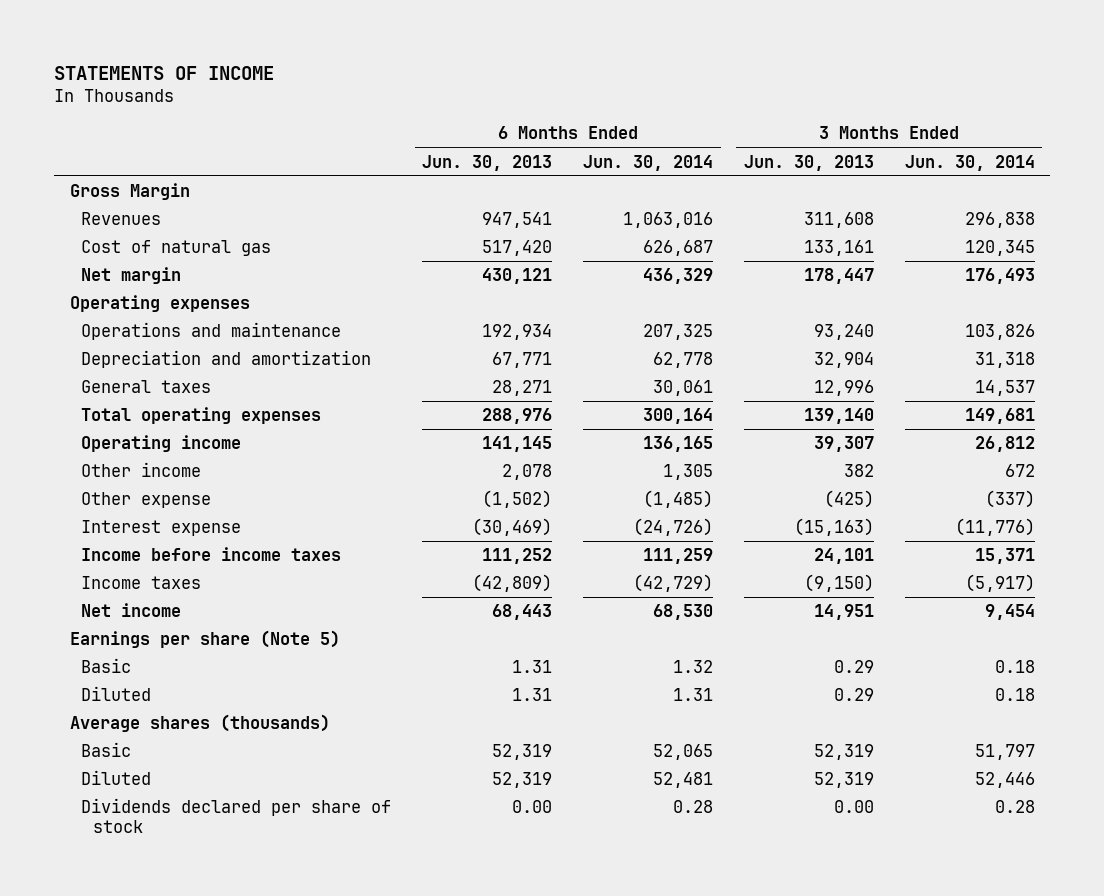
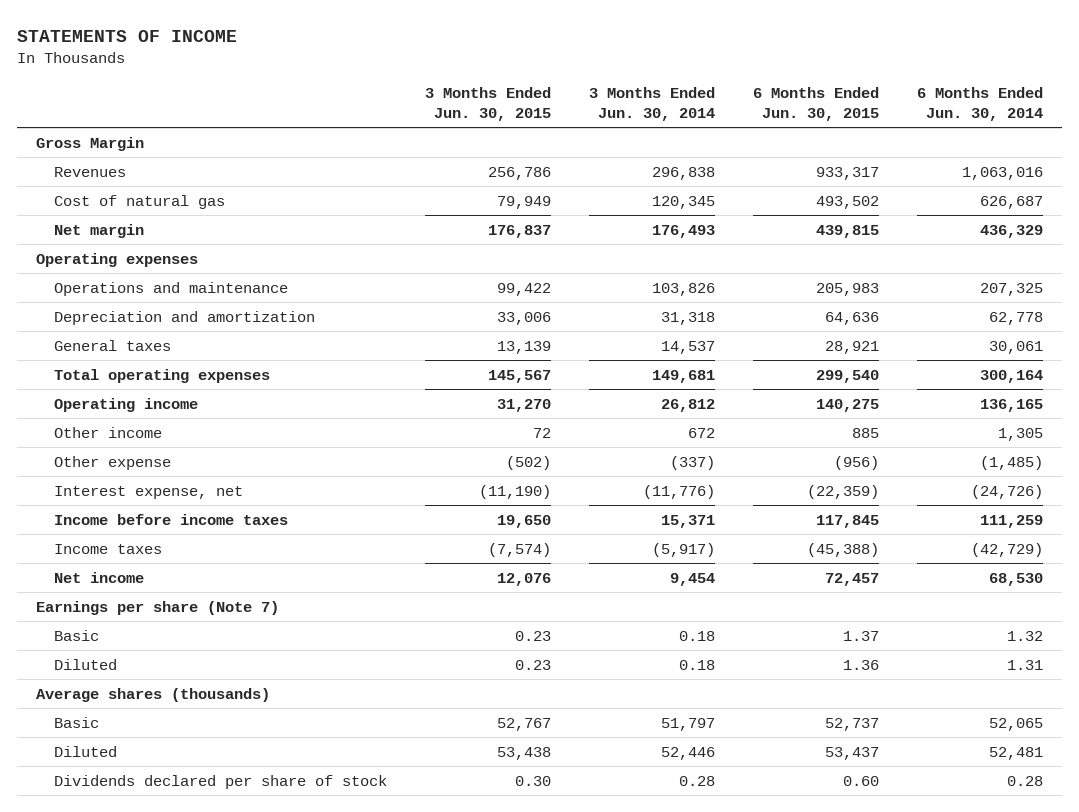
[422,154,553,171] Jun. 30, 2013 -> none
[743,154,874,171] Jun. 30, 2013 -> none
none -> [424,87,551,121] 3 Months Ended Jun. 30, 2015
none -> [752,87,879,121] 6 Months Ended Jun. 30, 2015
[81,520,242,537] Interest expense -> [53,485,243,499] Interest expense, net
[69,630,340,649] Earnings per share (Note 5) -> [36,600,280,615] Earnings per share (Note 7)

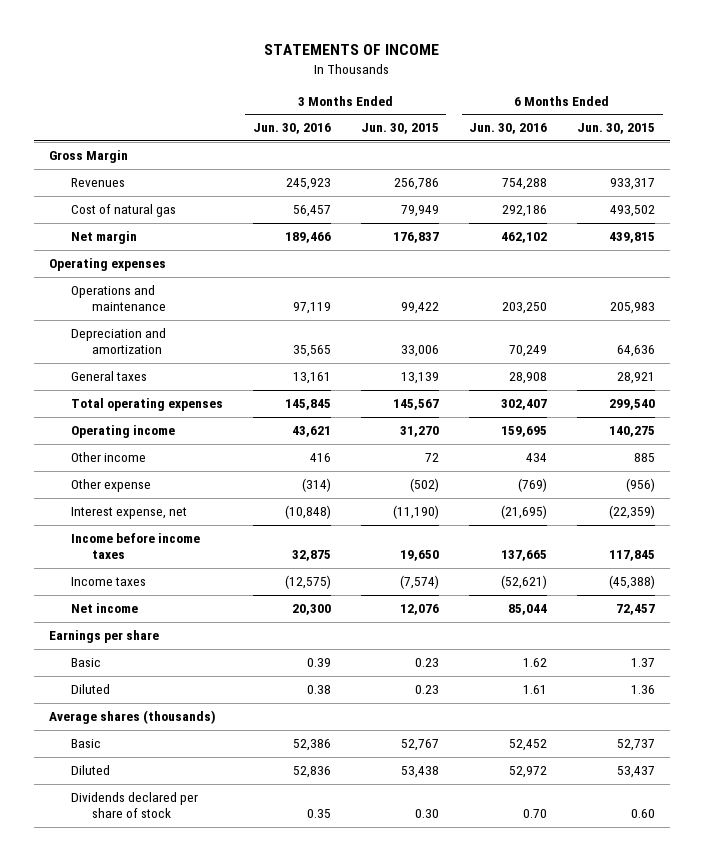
[588,87,715,121] 3 Months Ended Jun. 30, 2014 -> none
[917,87,1044,121] 6 Months Ended Jun. 30, 2014 -> none
none -> [252,123,331,135] Jun. 30, 2016
none -> [469,123,548,135] Jun. 30, 2016
[36,600,280,615] Earnings per share (Note 7) -> [49,630,160,644] Earnings per share

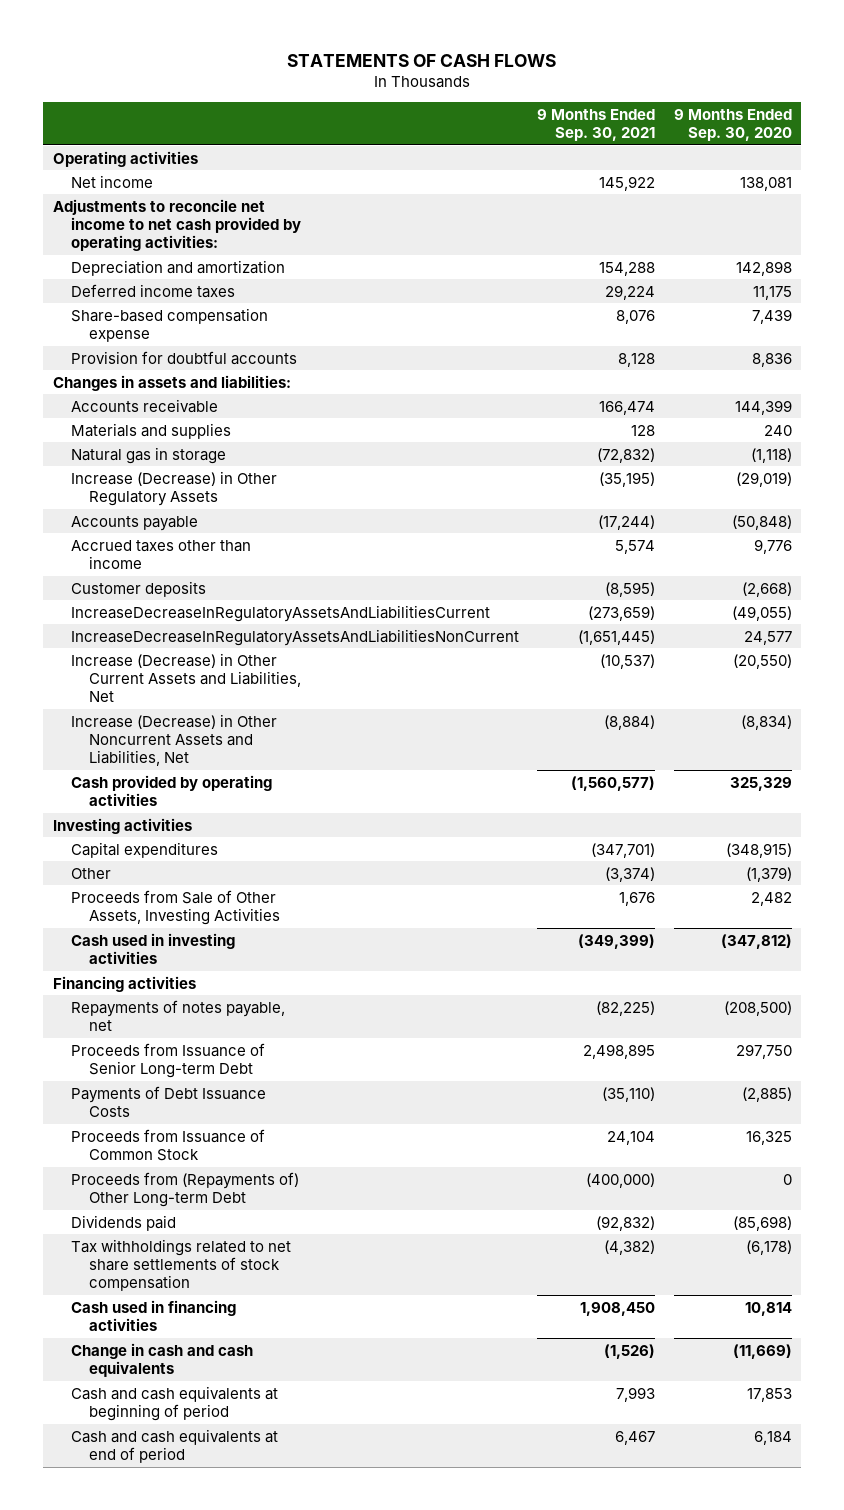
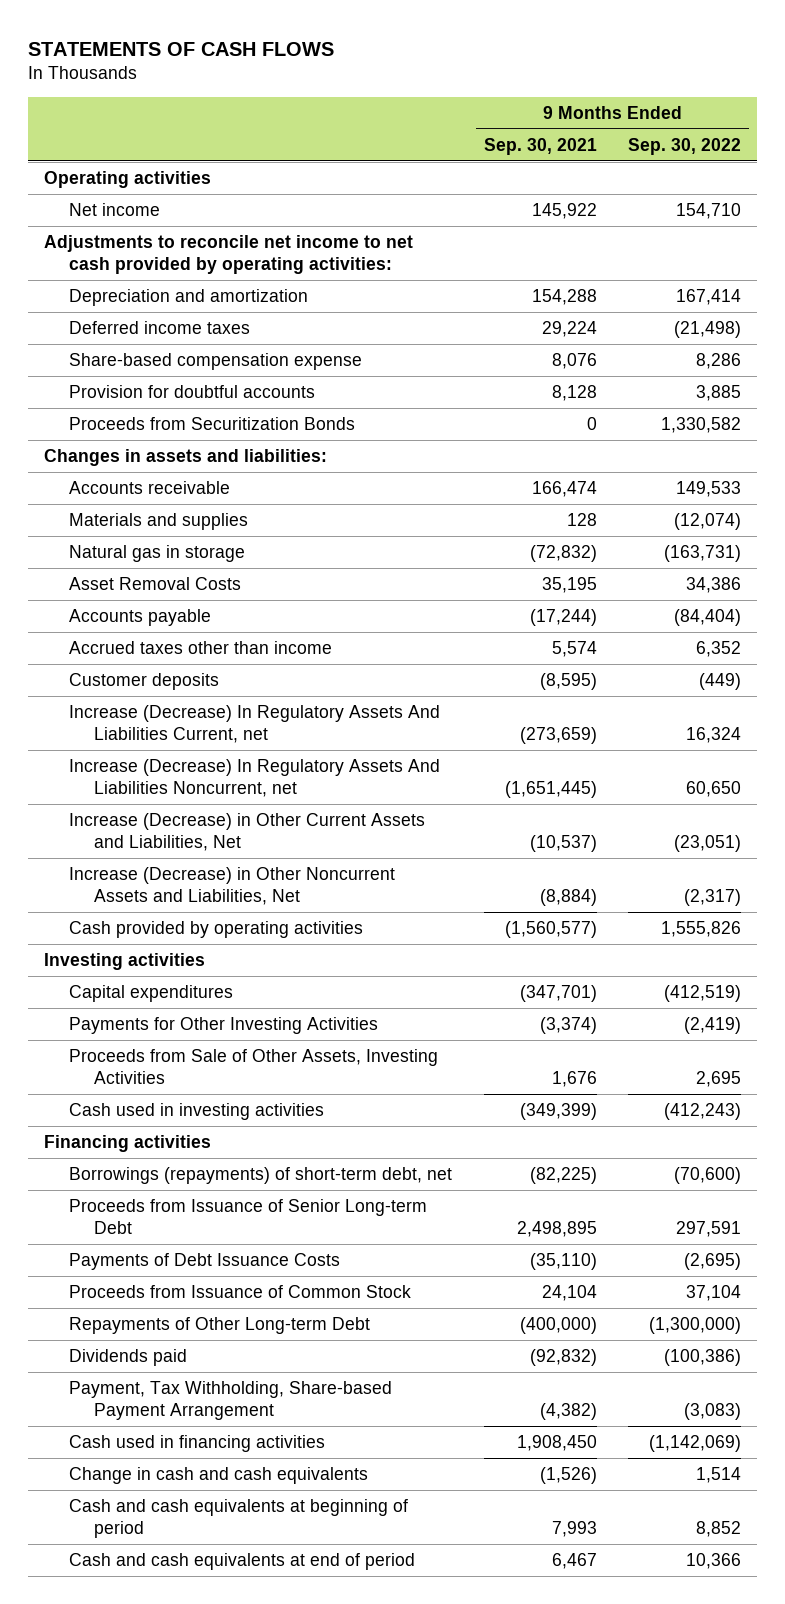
[673,108,792,141] 9 Months Ended Sep. 30, 2020 -> none
none -> [628,137,742,155] Sep. 30, 2022
none -> [69,417,356,431] Proceeds from Securitization Bonds
[70,470,277,507] Increase (Decrease) in Other Regulatory Assets -> none
none -> [69,577,242,591] Asset Removal Costs
[70,604,490,622] IncreaseDecreaseInRegulatoryAssetsAndLiabilitiesCurrent -> [69,705,441,744] Increase (Decrease) In Regulatory Assets And Liabilities Current, net
[70,628,519,646] IncreaseDecreaseInRegulatoryAssetsAndLiabilitiesNonCurrent -> [69,759,441,798] Increase (Decrease) In Regulatory Assets And Liabilities Noncurrent, net
[70,867,111,879] Other -> [69,1017,379,1035] Payments for Other Investing Activities
[70,999,285,1032] Repayments of notes payable, net -> [69,1167,453,1185] Borrowings (repayments) of short-term debt, net
[70,1171,299,1208] Proceeds from (Repayments of) Other Long-term Debt -> [69,1317,371,1335] Repayments of Other Long-term Debt
[70,1238,291,1292] Tax withholdings related to net share settlements of stock compensation -> [69,1381,393,1421] Payment, Tax Withholding, Share-based Payment Arrangement

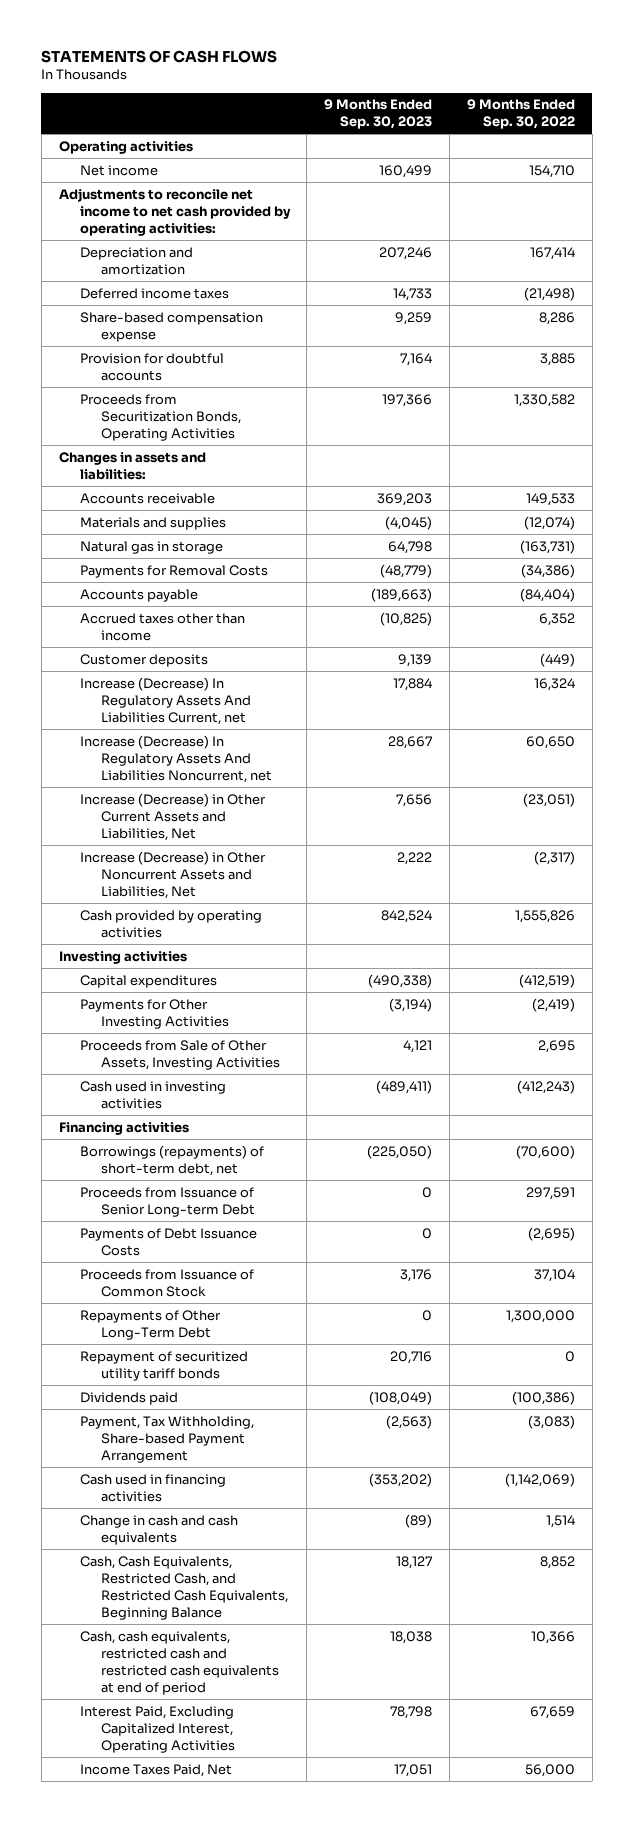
[483,137,597,155] Sep. 30, 2021 -> none
none -> [324,99,433,130] 9 Months Ended Sep. 30, 2023
[69,417,356,431] Proceeds from Securitization Bonds -> [79,393,241,441] Proceeds from Securitization Bonds, Operating Activities
[69,577,242,591] Asset Removal Costs -> none
none -> [79,564,268,578] Payments for Removal Costs
[69,1317,371,1335] Repayments of Other Long-term Debt -> [79,1309,221,1340] Repayments of Other Long-Term Debt
[649,1317,742,1335] (1,300,000) -> [505,1309,575,1323] 1,300,000
none -> [79,1350,248,1381] Repayment of securitized utility tariff bonds
[69,1499,409,1539] Cash and cash equivalents at beginning of period -> [79,1555,288,1620] Cash, Cash Equivalents, Restricted Cash, and Restricted Cash Equivalents, Beginning Balance
[69,1553,416,1571] Cash and cash equivalents at end of period -> [79,1630,279,1695] Cash, cash equivalents, restricted cash and restricted cash equivalents at end of period
none -> [79,1705,235,1753] Interest Paid, Excluding Capitalized Interest, Operating Activities
none -> [79,1763,232,1777] Income Taxes Paid, Net

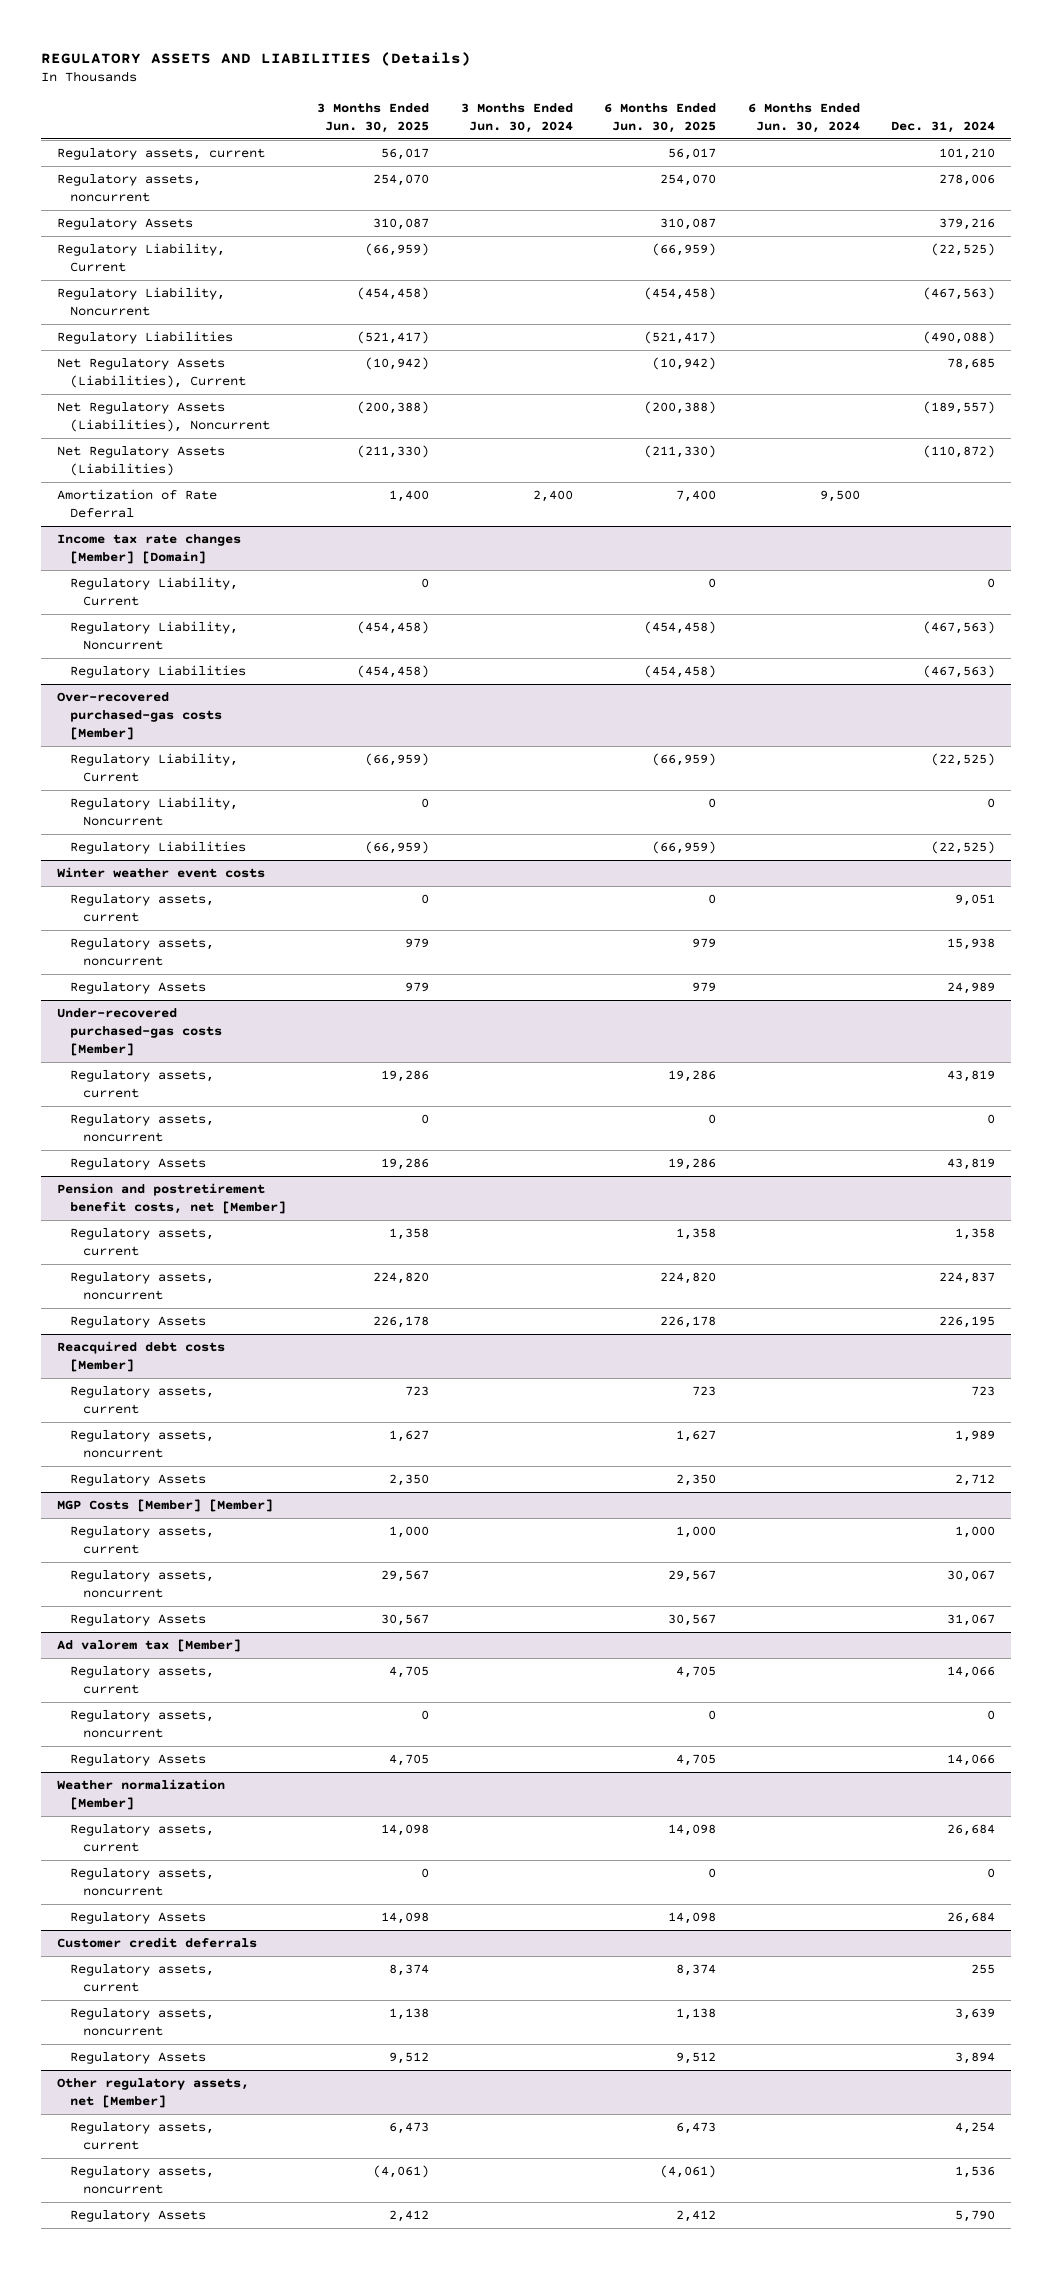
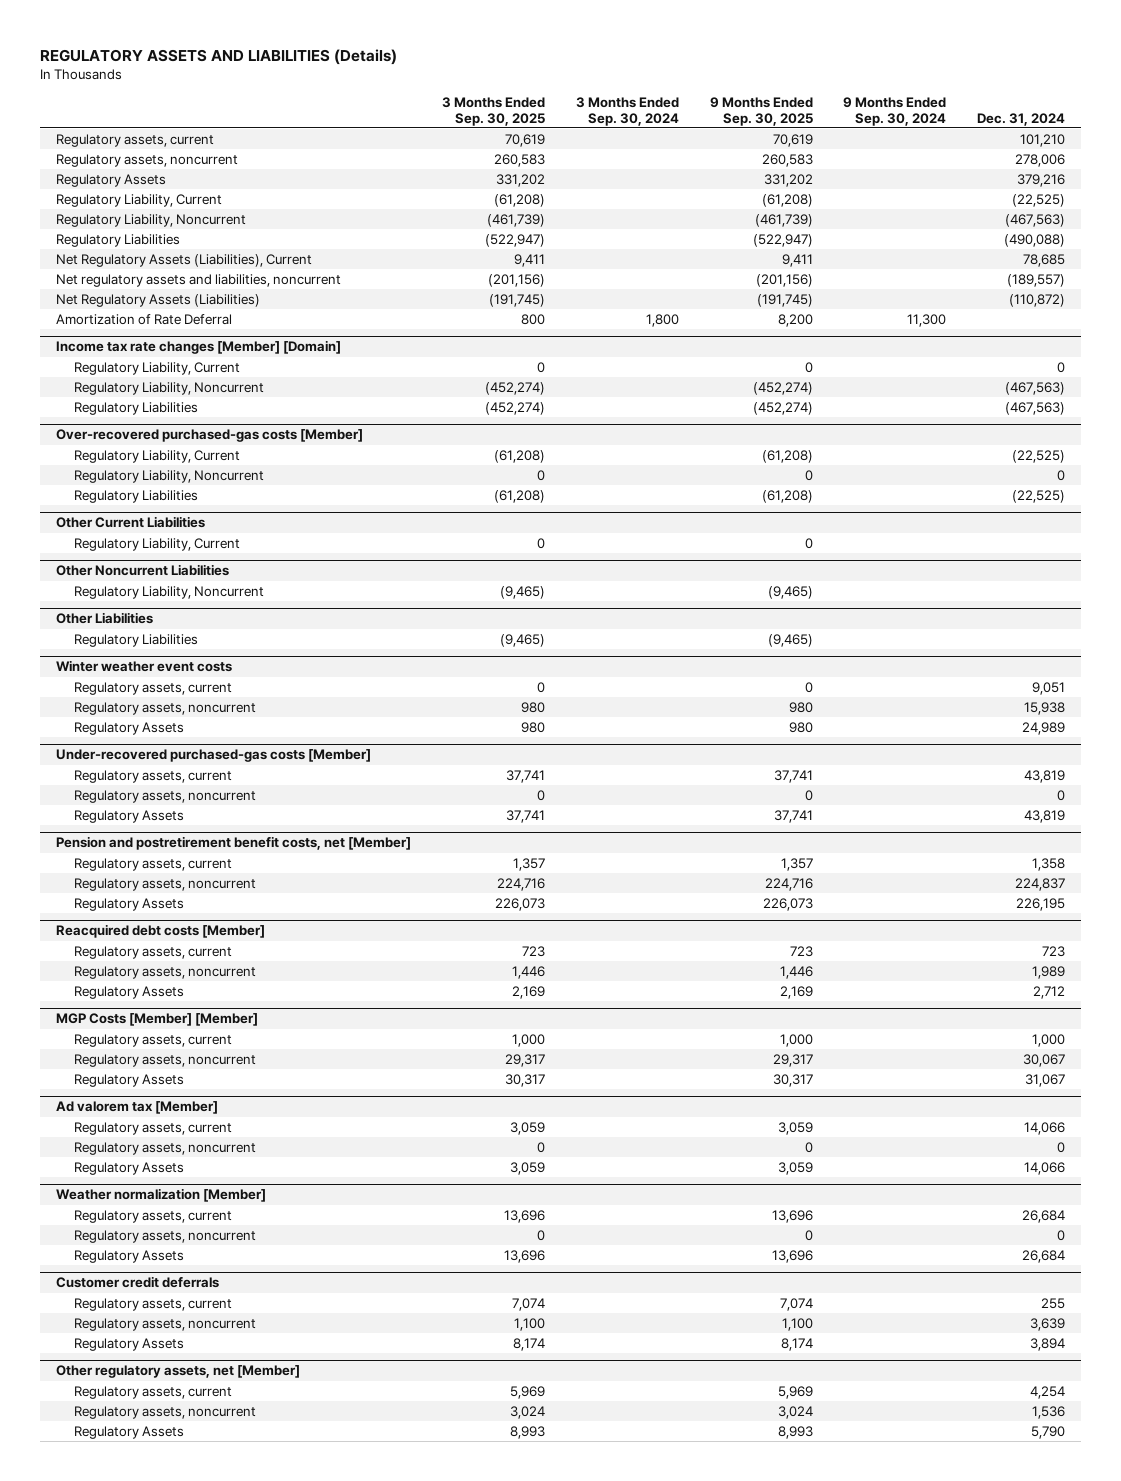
[317,103,430,133] 3 Months Ended Jun. 30, 2025 -> none
[460,103,573,133] 3 Months Ended Jun. 30, 2024 -> none
[604,103,717,133] 6 Months Ended Jun. 30, 2025 -> none
[747,103,860,133] 6 Months Ended Jun. 30, 2024 -> none
none -> [441,96,545,126] 3 Months Ended Sep. 30, 2025
none -> [575,96,679,126] 3 Months Ended Sep. 30, 2024
none -> [709,96,813,126] 9 Months Ended Sep. 30, 2025
none -> [843,96,947,126] 9 Months Ended Sep. 30, 2024
[56,402,270,432] Net Regulatory Assets (Liabilities), Noncurrent -> [55,273,341,287] Net regulatory assets and liabilities, noncurrent
none -> [55,516,205,529] Other Current Liabilities
none -> [74,537,241,551] Regulatory Liability, Current
none -> [55,564,229,577] Other Noncurrent Liabilities
none -> [74,585,265,599] Regulatory Liability, Noncurrent
none -> [55,612,153,625] Other Liabilities
none -> [74,633,199,647] Regulatory Liabilities

